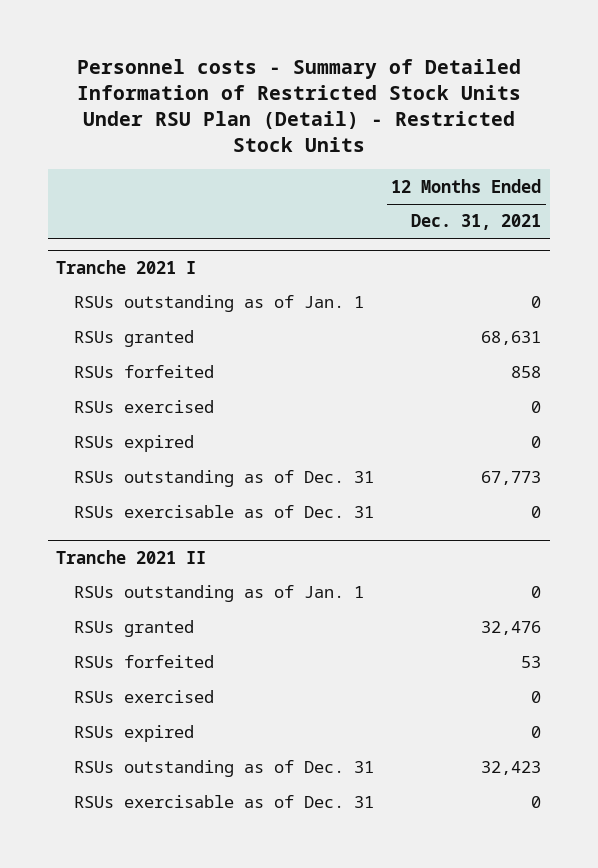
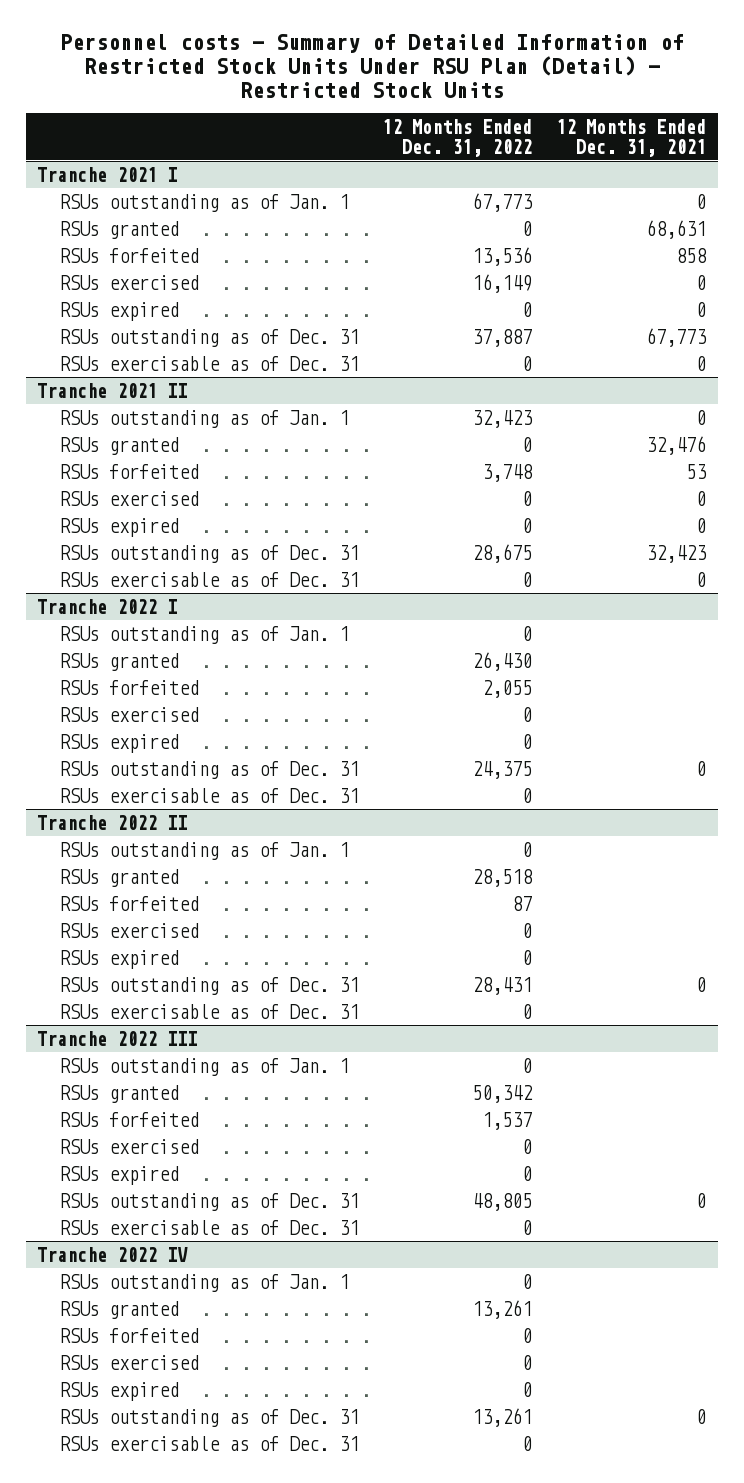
none -> [382,118,533,157] 12 Months Ended Dec. 31, 2022
none -> [37,598,178,614] Tranche 2022 I
none -> [58,625,349,644] RSUs outstanding as of Jan. 1
none -> [58,652,179,671] RSUs granted
none -> [58,679,199,695] RSUs forfeited
none -> [58,706,199,722] RSUs exercised
none -> [58,733,179,753] RSUs expired
none -> [58,760,359,779] RSUs outstanding as of Dec. 31
none -> [58,787,359,803] RSUs exercisable as of Dec. 31
none -> [37,814,188,830] Tranche 2022 II
none -> [58,841,349,860] RSUs outstanding as of Jan. 1
none -> [58,868,179,887] RSUs granted
none -> [58,895,199,911] RSUs forfeited
none -> [58,922,199,938] RSUs exercised
none -> [58,949,179,969] RSUs expired
none -> [58,976,359,995] RSUs outstanding as of Dec. 31
none -> [58,1003,359,1019] RSUs exercisable as of Dec. 31
none -> [37,1030,198,1046] Tranche 2022 III
none -> [58,1057,349,1076] RSUs outstanding as of Jan. 1
none -> [58,1084,179,1103] RSUs granted
none -> [58,1111,199,1127] RSUs forfeited
none -> [58,1138,199,1154] RSUs exercised
none -> [58,1165,179,1185] RSUs expired
none -> [58,1192,359,1211] RSUs outstanding as of Dec. 31
none -> [58,1219,359,1235] RSUs exercisable as of Dec. 31
none -> [37,1246,189,1262] Tranche 2022 IV
none -> [58,1273,349,1292] RSUs outstanding as of Jan. 1
none -> [58,1300,179,1319] RSUs granted
none -> [58,1327,199,1343] RSUs forfeited
none -> [58,1354,199,1370] RSUs exercised
none -> [58,1381,179,1401] RSUs expired
none -> [58,1408,359,1427] RSUs outstanding as of Dec. 31
none -> [58,1435,359,1451] RSUs exercisable as of Dec. 31

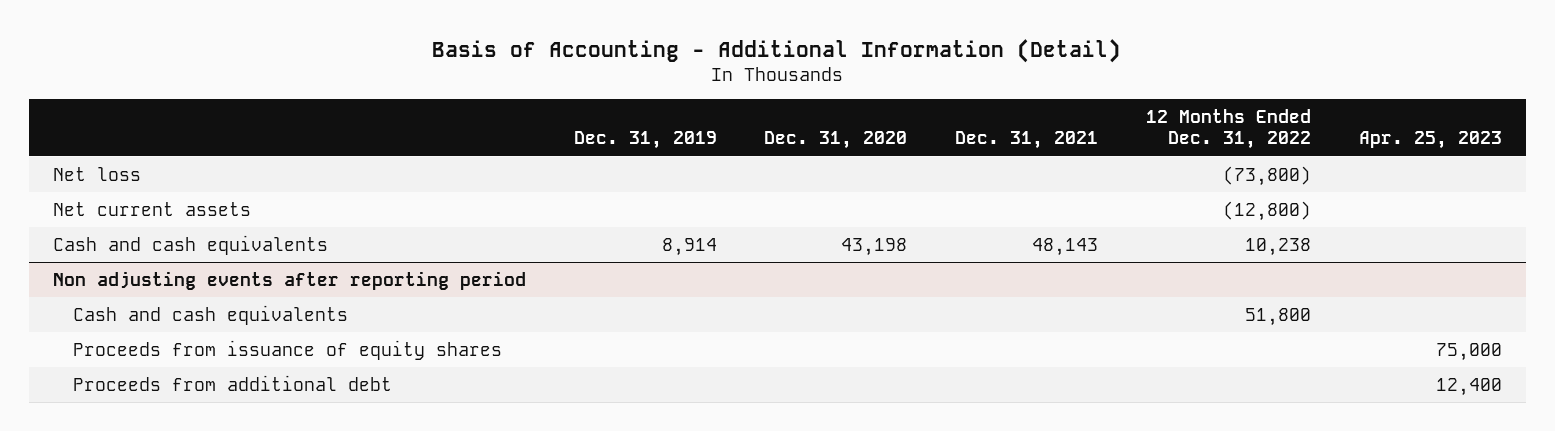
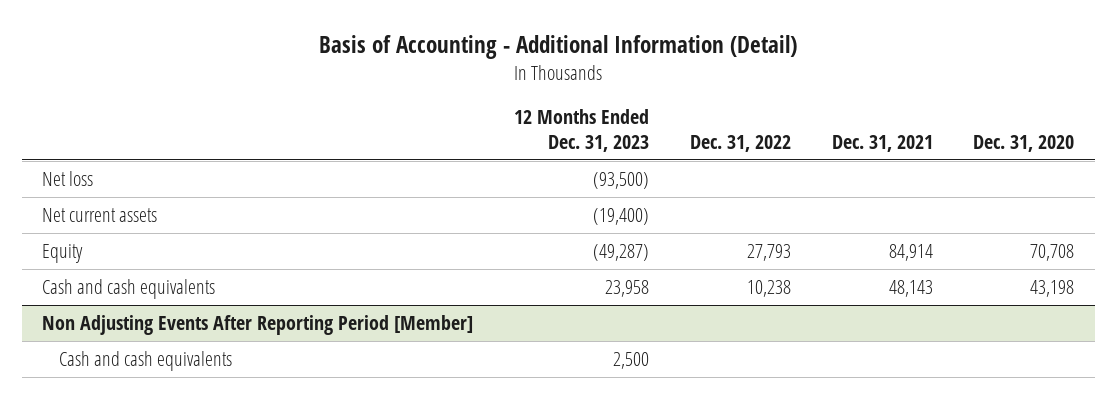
[573,131,717,150] Dec. 31, 2019 -> none
[1146,109,1312,150] 12 Months Ended Dec. 31, 2022 -> none
[1359,131,1503,150] Apr. 25, 2023 -> none
none -> [514,109,650,152] 12 Months Ended Dec. 31, 2023
none -> [689,134,791,152] Dec. 31, 2022
none -> [42,244,84,264] Equity
[52,270,526,290] Non adjusting events after reporting period -> [42,315,474,336] Non Adjusting Events After Reporting Period [Member]
[73,339,503,360] Proceeds from issuance of equity shares -> none
[73,374,393,391] Proceeds from additional debt -> none

